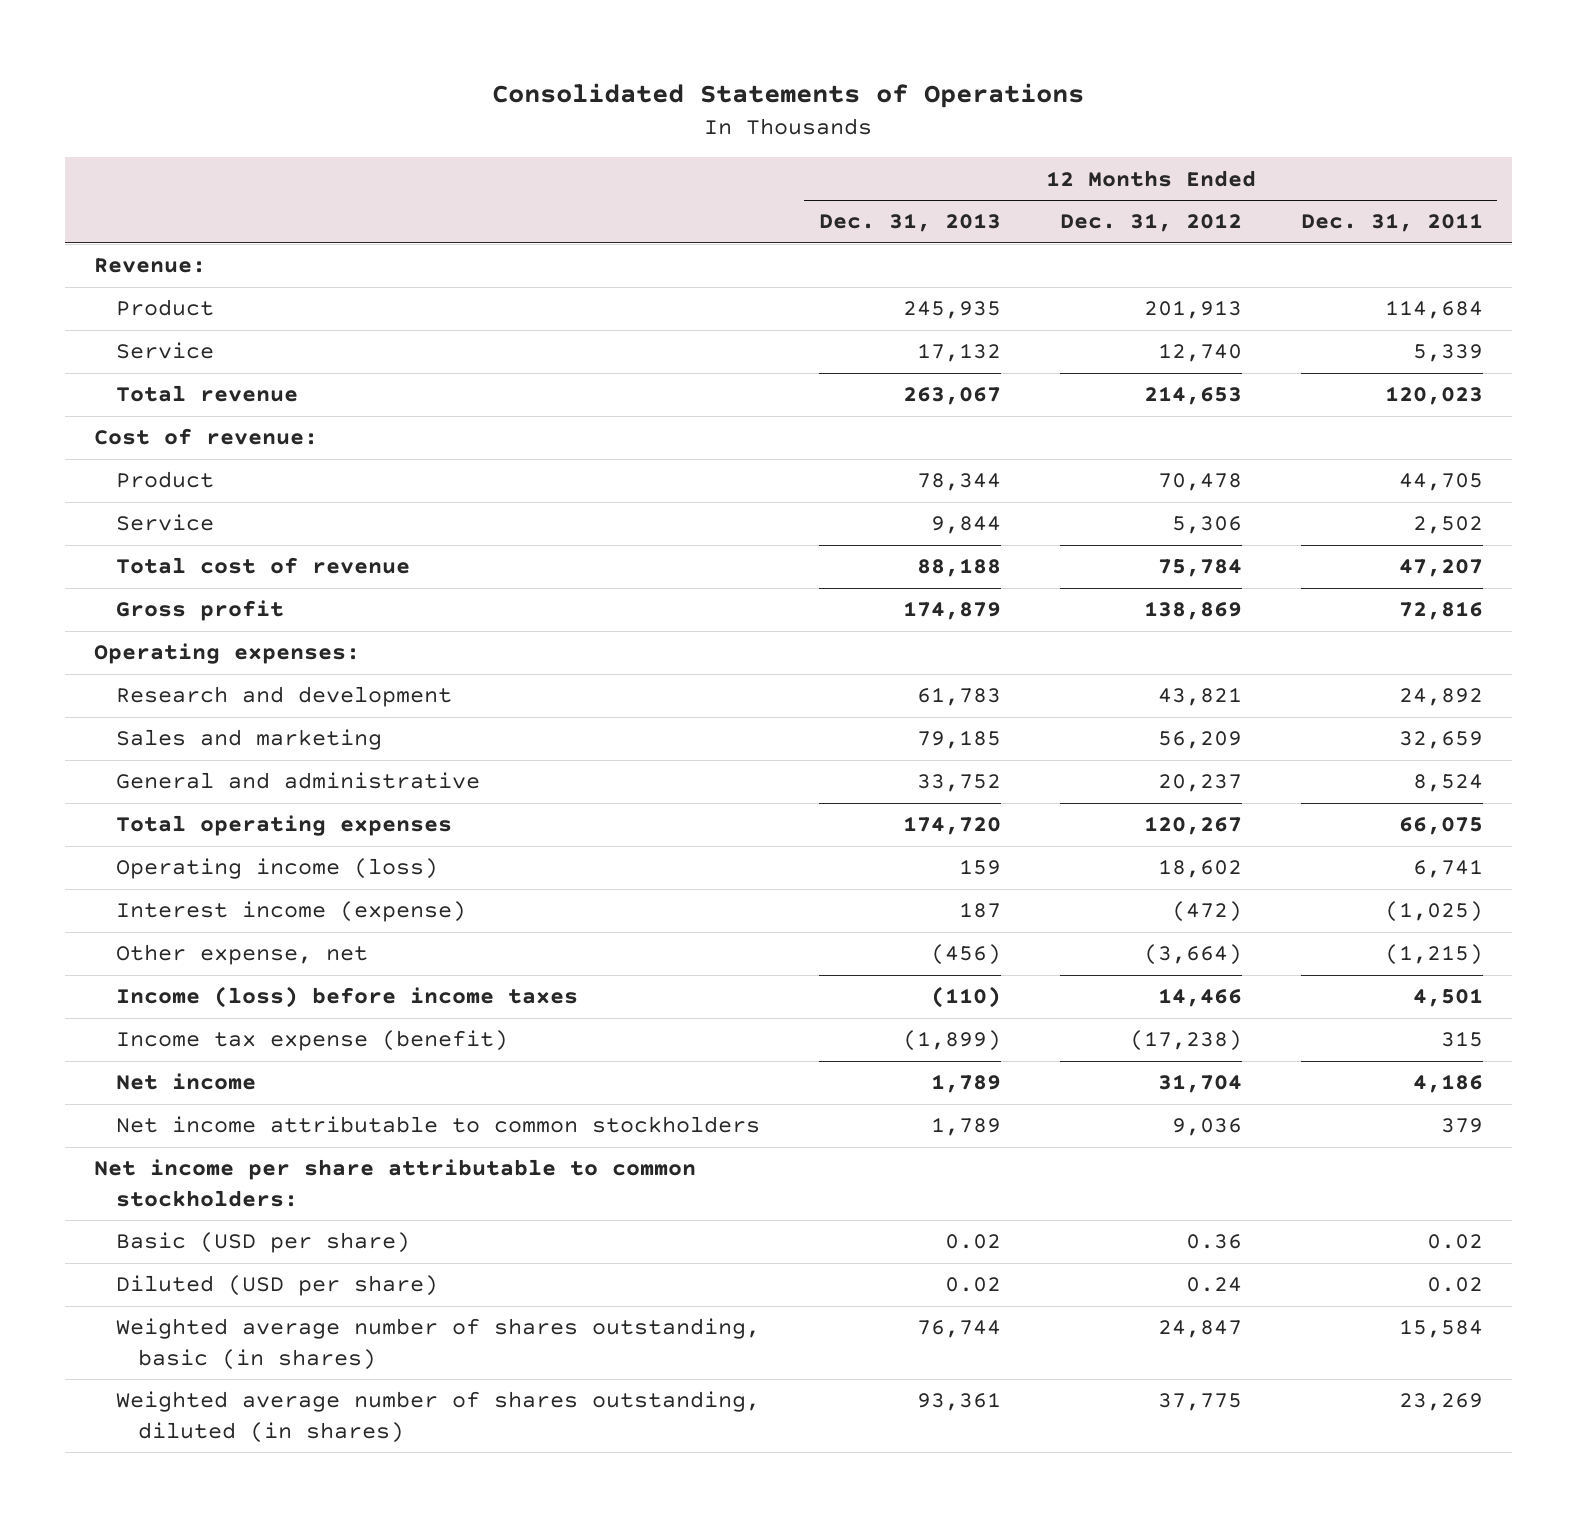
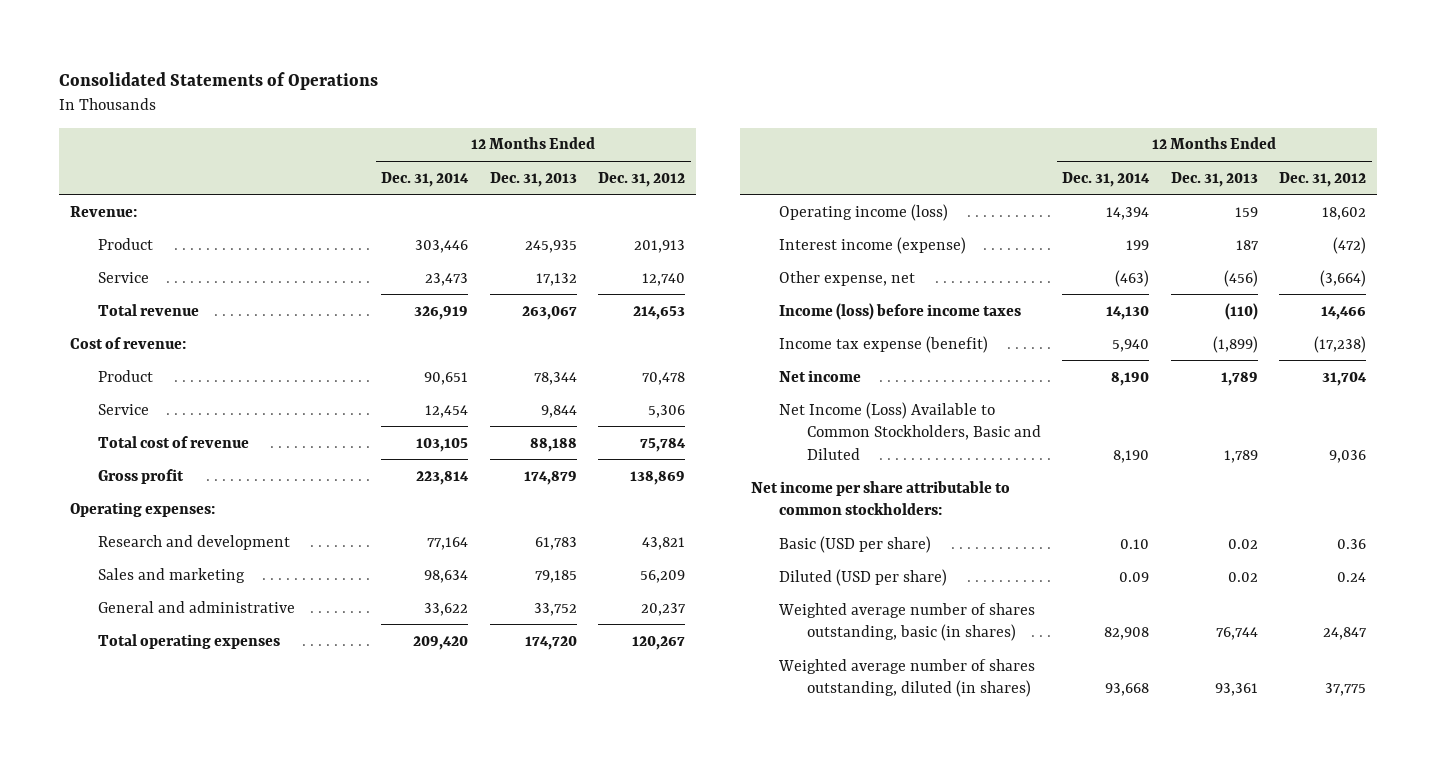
[1300,213,1483,233] Dec. 31, 2011 -> none
none -> [381,171,470,187] Dec. 31, 2014
[115,1116,760,1134] Net income attributable to common stockholders -> [778,401,1041,460] Net Income (Loss) Available to Common Stockholders, Basic and Diluted

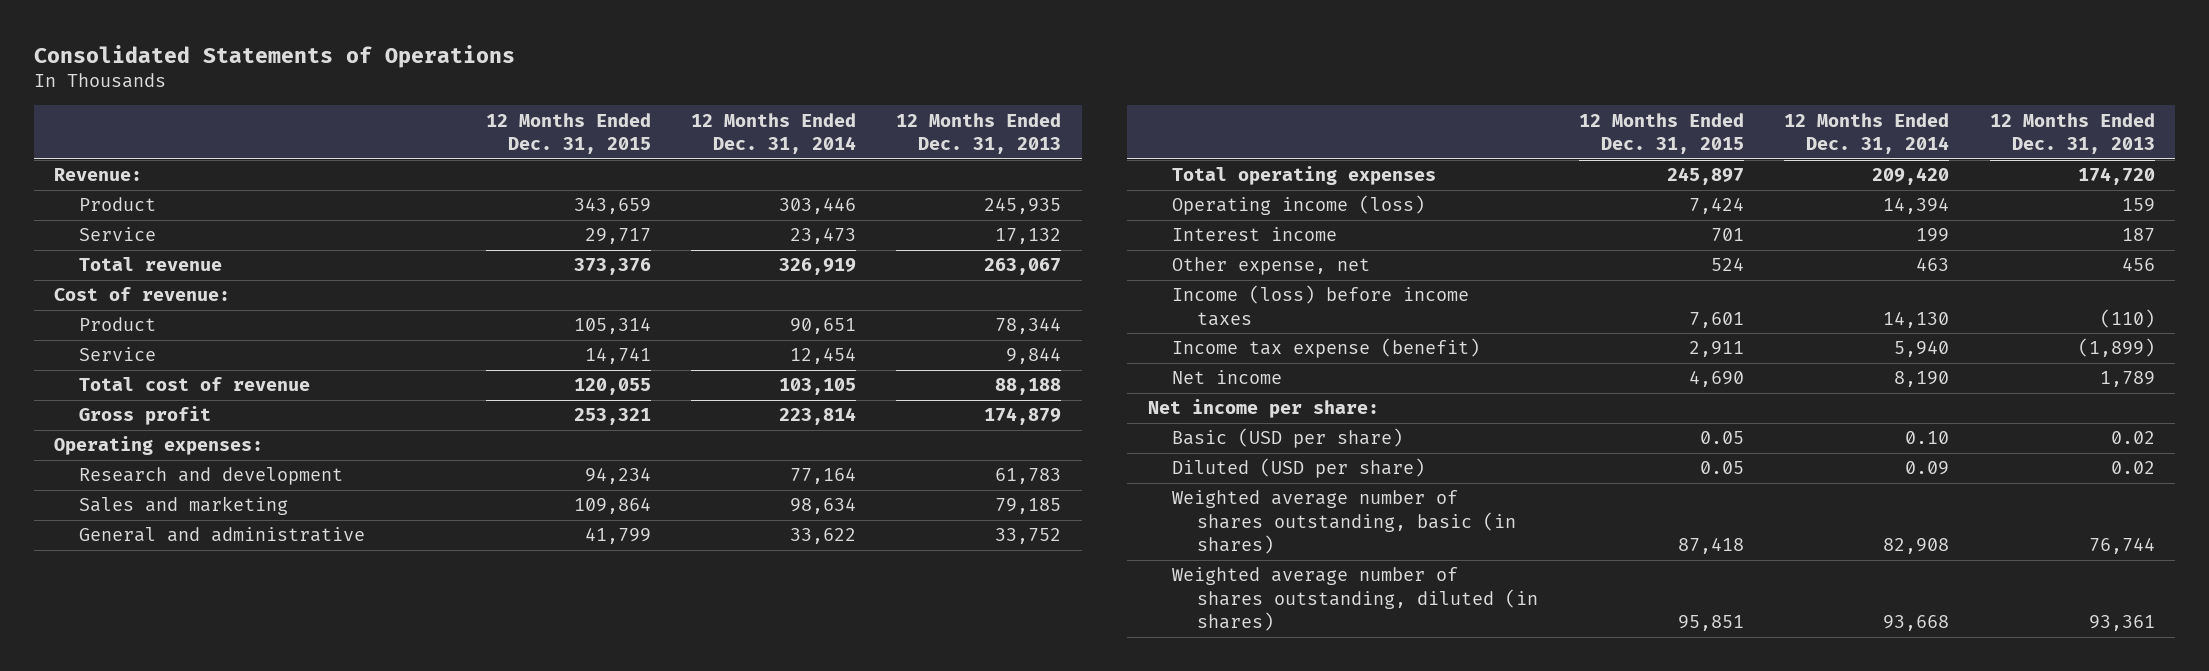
[598,171,686,187] Dec. 31, 2012 -> none
none -> [485,112,651,155] 12 Months Ended Dec. 31, 2015
[778,236,966,254] Interest income (expense) -> [1172,227,1338,242] Interest income
[1115,269,1150,287] (463) -> [1916,258,1950,272] 463
[1223,269,1258,287] (456) -> [2121,258,2155,272] 456
[778,401,1041,460] Net Income (Loss) Available to Common Stockholders, Basic and Diluted -> none
[750,480,1010,516] Net income per share attributable to common stockholders: -> [1147,399,1379,419] Net income per share:

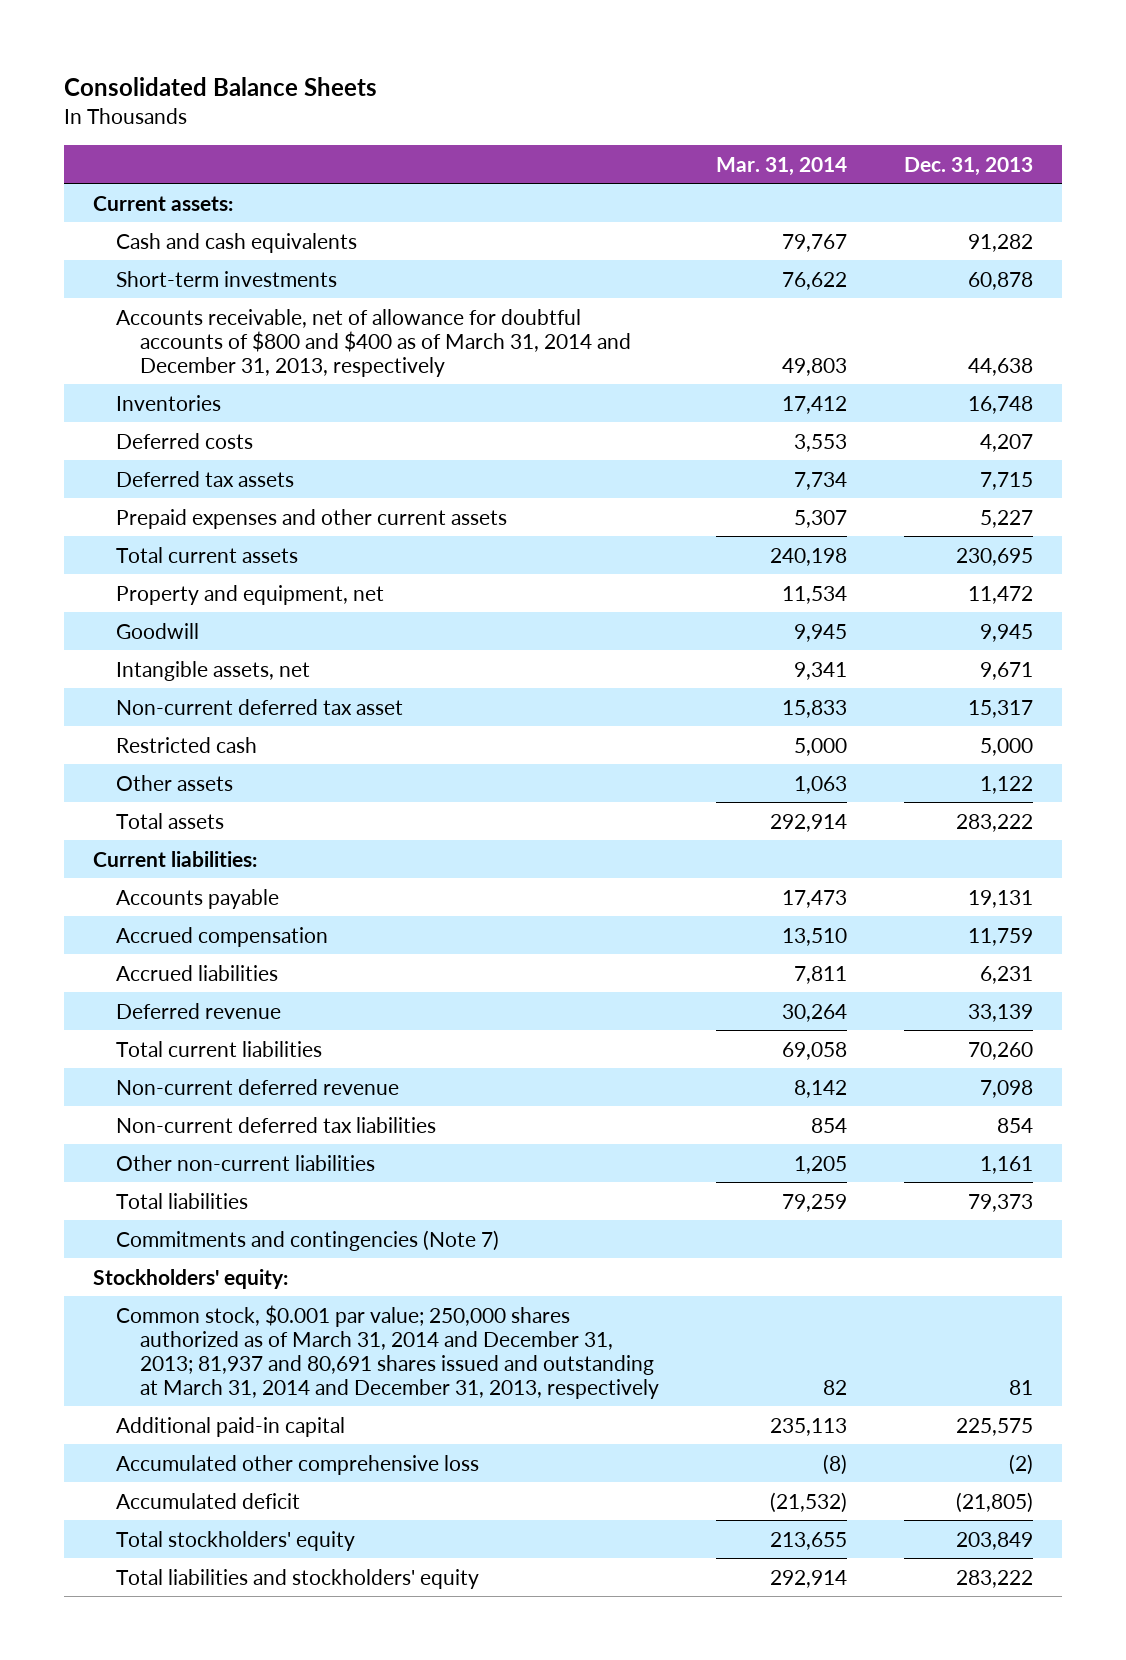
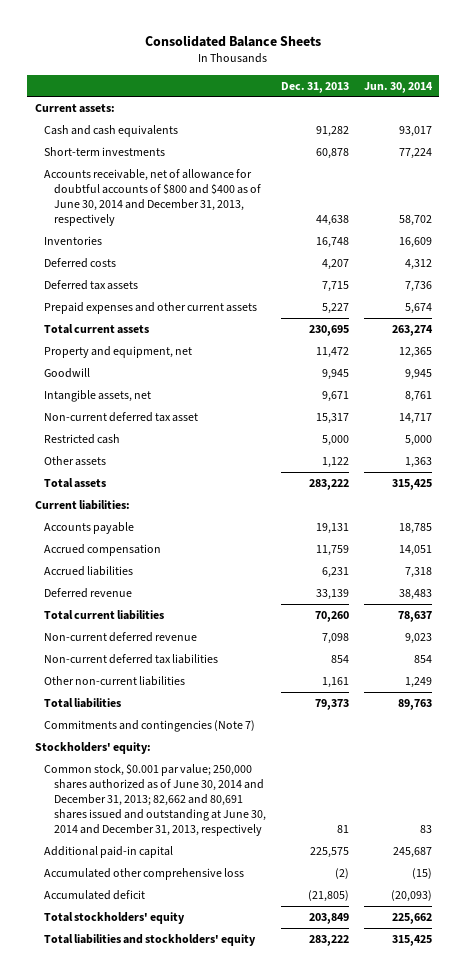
[716,156,848,176] Mar. 31, 2014 -> none
none -> [363,81,433,93] Jun. 30, 2014
[116,308,631,377] Accounts receivable, net of allowance for doubtful accounts of $800 and $400 as of March 31, 2014 and December 31, 2013, respectively -> [44,168,261,227] Accounts receivable, net of allowance for doubtful accounts of $800 and $400 as of June 30, 2014 and December 31, 2013, respectively
[116,1304,659,1399] Common stock, $0.001 par value; 250,000 shares authorized as of March 31, 2014 and December 31, 2013; 81,937 and 80,691 shares issued and outstanding at March 31, 2014 and December 31, 2013, respectively -> [44,763,266,837] Common stock, $0.001 par value; 250,000 shares authorized as of June 30, 2014 and December 31, 2013; 82,662 and 80,691 shares issued and outstanding at June 30, 2014 and December 31, 2013, respectively

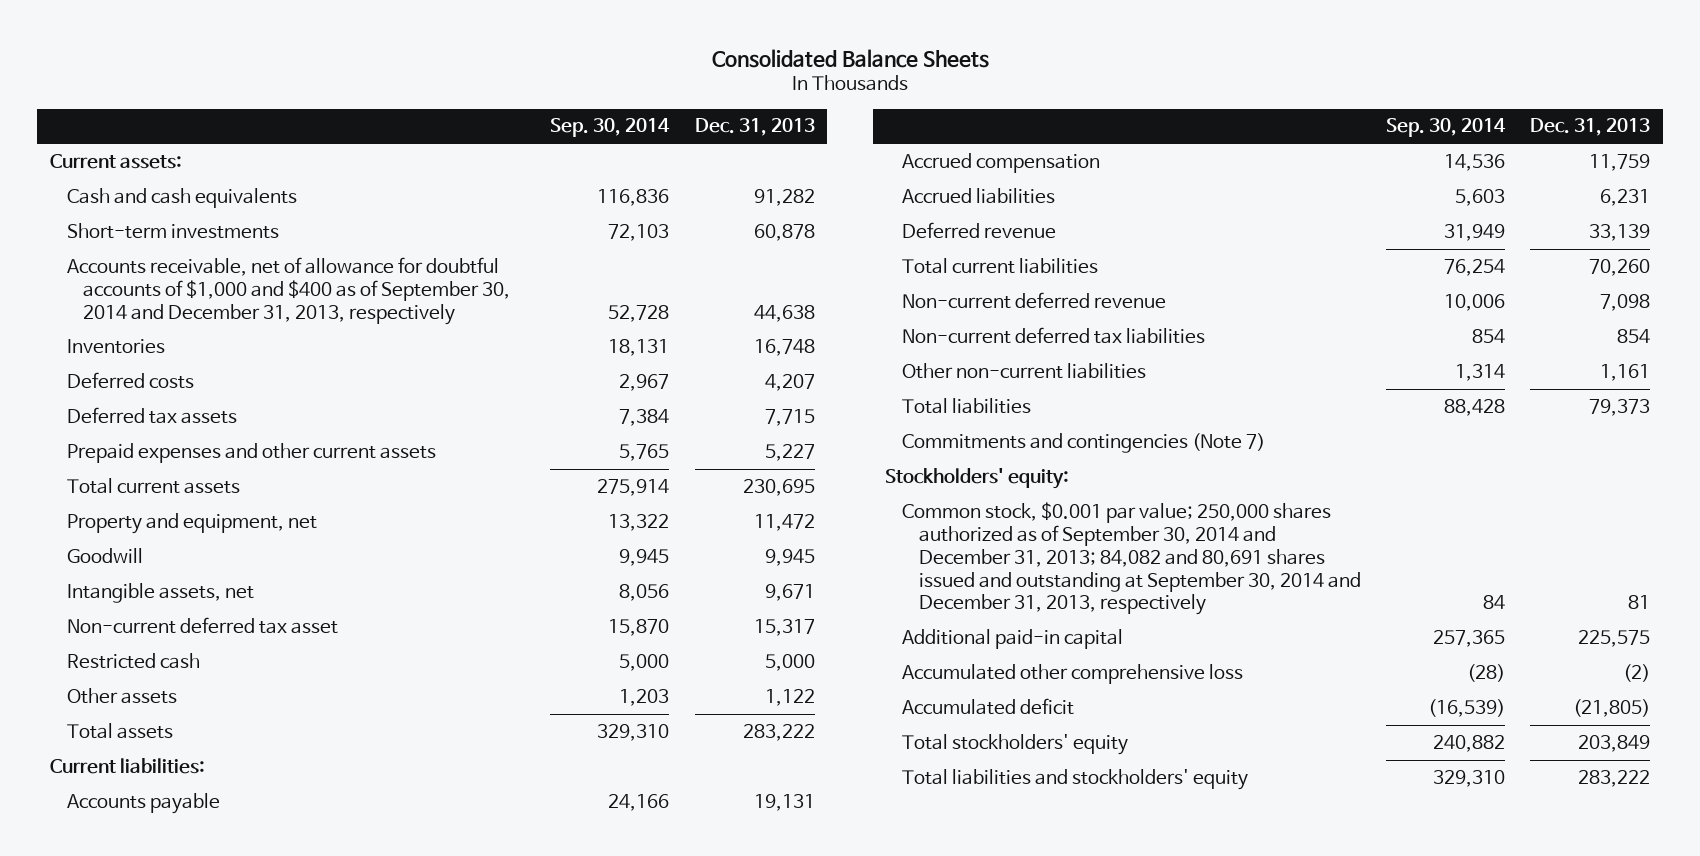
[363,81,433,93] Jun. 30, 2014 -> none
none -> [550,118,671,138] Sep. 30, 2014
[44,168,261,227] Accounts receivable, net of allowance for doubtful accounts of $800 and $400 as of June 30, 2014 and December 31, 2013, respectively -> [66,256,511,325] Accounts receivable, net of allowance for doubtful accounts of $1,000 and $400 as of September 30, 2014 and December 31, 2013, respectively
[44,763,266,837] Common stock, $0.001 par value; 250,000 shares authorized as of June 30, 2014 and December 31, 2013; 82,662 and 80,691 shares issued and outstanding at June 30, 2014 and December 31, 2013, respectively -> [902,501,1361,616] Common stock, $0.001 par value; 250,000 shares authorized as of September 30, 2014 and December 31, 2013; 84,082 and 80,691 shares issued and outstanding at September 30, 2014 and December 31, 2013, respectively

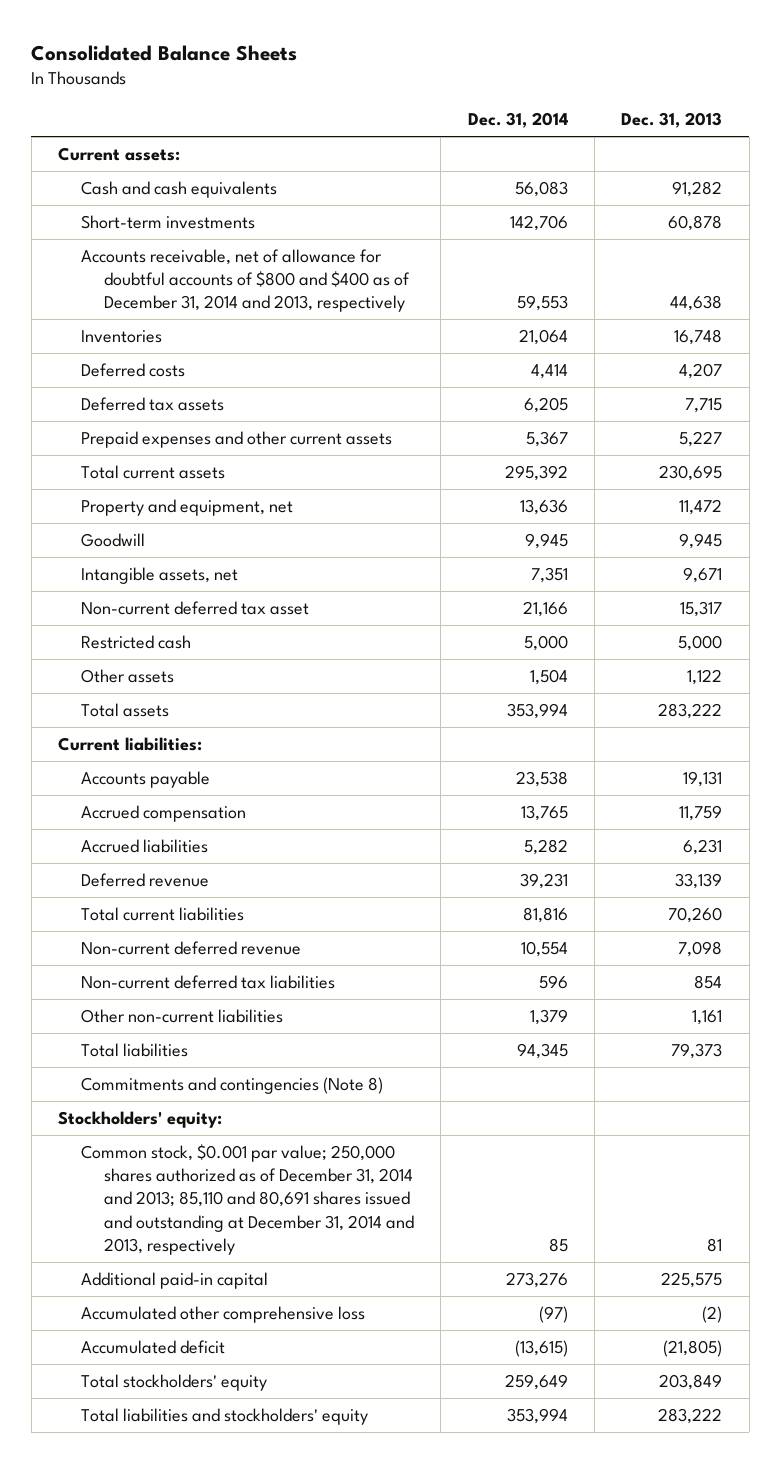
[550,118,671,138] Sep. 30, 2014 -> none
none -> [467,112,568,129] Dec. 31, 2014
[66,256,511,325] Accounts receivable, net of allowance for doubtful accounts of $1,000 and $400 as of September 30, 2014 and December 31, 2013, respectively -> [81,249,411,313] Accounts receivable, net of allowance for doubtful accounts of $800 and $400 as of December 31, 2014 and 2013, respectively
[902,432,1266,453] Commitments and contingencies (Note 7) -> [81,1077,384,1095] Commitments and contingencies (Note 8)
[902,501,1361,616] Common stock, $0.001 par value; 250,000 shares authorized as of September 30, 2014 and December 31, 2013; 84,082 and 80,691 shares issued and outstanding at September 30, 2014 and December 31, 2013, respectively -> [81,1144,415,1255] Common stock, $0.001 par value; 250,000 shares authorized as of December 31, 2014 and 2013; 85,110 and 80,691 shares issued and outstanding at December 31, 2014 and 2013, respectively

